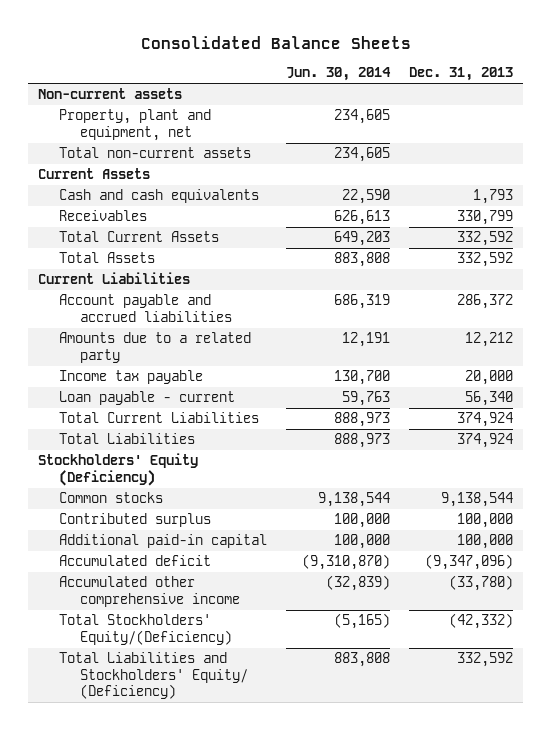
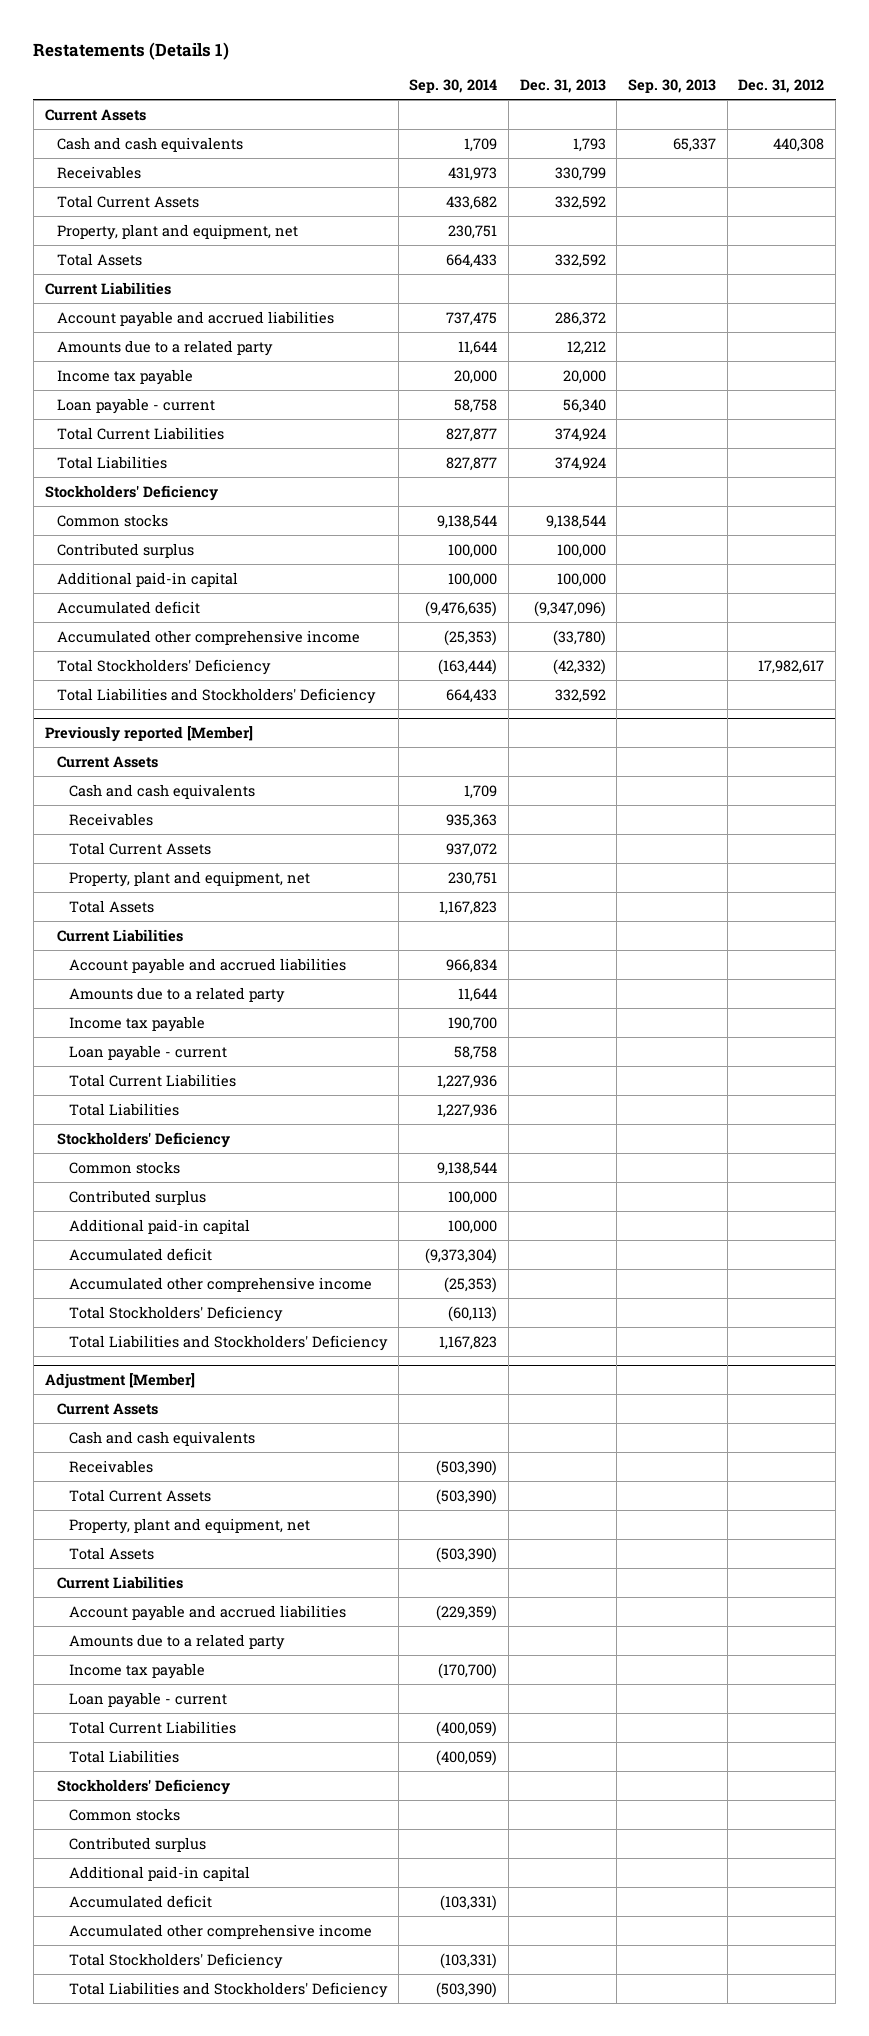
[140,35,411,49] Consolidated Balance Sheets -> [33,42,230,61] Restatements (Details 1)
[286,67,392,82] Jun. 30, 2014 -> none
none -> [409,79,498,94] Sep. 30, 2014
none -> [628,79,717,94] Sep. 30, 2013
none -> [738,79,825,94] Dec. 31, 2012
[37,88,182,100] Non-current assets -> none
[58,147,251,159] Total non-current assets -> none
[58,109,211,141] Property, plant and equipment, net -> [56,223,298,240] Property, plant and equipment, net
[37,453,198,486] Stockholders' Equity (Deficiency) -> [44,484,218,501] Stockholders' Deficiency
[58,614,232,645] Total Stockholders' Equity/(Deficiency) -> [56,658,271,675] Total Stockholders' Deficiency
[58,652,248,700] Total Liabilities and Stockholders' Equity/ (Deficiency) -> [56,687,376,704] Total Liabilities and Stockholders' Deficiency
none -> [44,726,253,743] Previously reported [Member]
none -> [56,755,158,768] Current Assets
none -> [68,783,255,799] Cash and cash equivalents
none -> [68,812,153,826] Receivables
none -> [68,841,211,855] Total Current Assets
none -> [68,870,310,887] Property, plant and equipment, net
none -> [68,899,154,913] Total Assets
none -> [56,928,183,942] Current Liabilities
none -> [68,957,346,974] Account payable and accrued liabilities
none -> [68,986,285,1003] Amounts due to a related party
none -> [68,1015,205,1032] Income tax payable
none -> [68,1044,227,1061] Loan payable - current
none -> [68,1073,236,1087] Total Current Liabilities
none -> [68,1102,179,1116] Total Liabilities
none -> [56,1131,230,1148] Stockholders' Deficiency
none -> [68,1160,180,1174] Common stocks
none -> [68,1189,206,1205] Contributed surplus
none -> [68,1218,250,1234] Additional paid-in capital
none -> [68,1247,212,1261] Accumulated deficit
none -> [68,1276,372,1292] Accumulated other comprehensive income
none -> [68,1305,283,1322] Total Stockholders' Deficiency
none -> [68,1334,388,1351] Total Liabilities and Stockholders' Deficiency
none -> [44,1373,195,1390] Adjustment [Member]
none -> [56,1402,158,1415] Current Assets
none -> [68,1430,255,1446] Cash and cash equivalents
none -> [68,1459,153,1473] Receivables
none -> [68,1488,211,1502] Total Current Assets
none -> [68,1517,310,1534] Property, plant and equipment, net
none -> [68,1546,154,1560] Total Assets
none -> [56,1575,183,1589] Current Liabilities
none -> [68,1604,346,1621] Account payable and accrued liabilities
none -> [68,1633,285,1650] Amounts due to a related party
none -> [68,1662,205,1679] Income tax payable
none -> [68,1691,227,1708] Loan payable - current
none -> [68,1720,236,1734] Total Current Liabilities
none -> [68,1749,179,1763] Total Liabilities
none -> [56,1778,230,1795] Stockholders' Deficiency
none -> [68,1807,180,1821] Common stocks
none -> [68,1836,206,1852] Contributed surplus
none -> [68,1865,250,1881] Additional paid-in capital
none -> [68,1894,212,1908] Accumulated deficit
none -> [68,1923,372,1939] Accumulated other comprehensive income
none -> [68,1952,283,1969] Total Stockholders' Deficiency
none -> [68,1981,388,1998] Total Liabilities and Stockholders' Deficiency

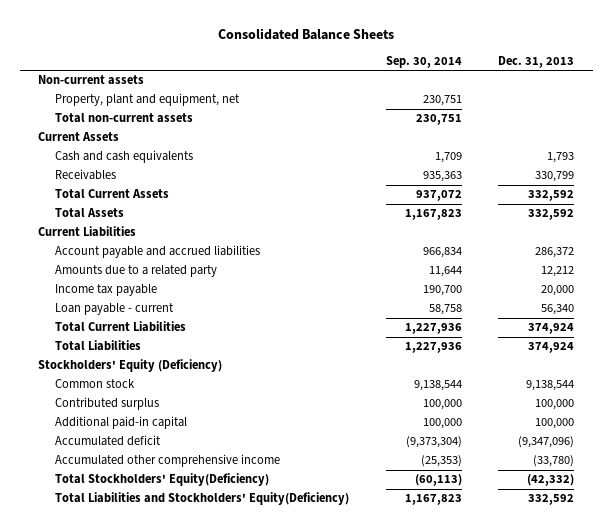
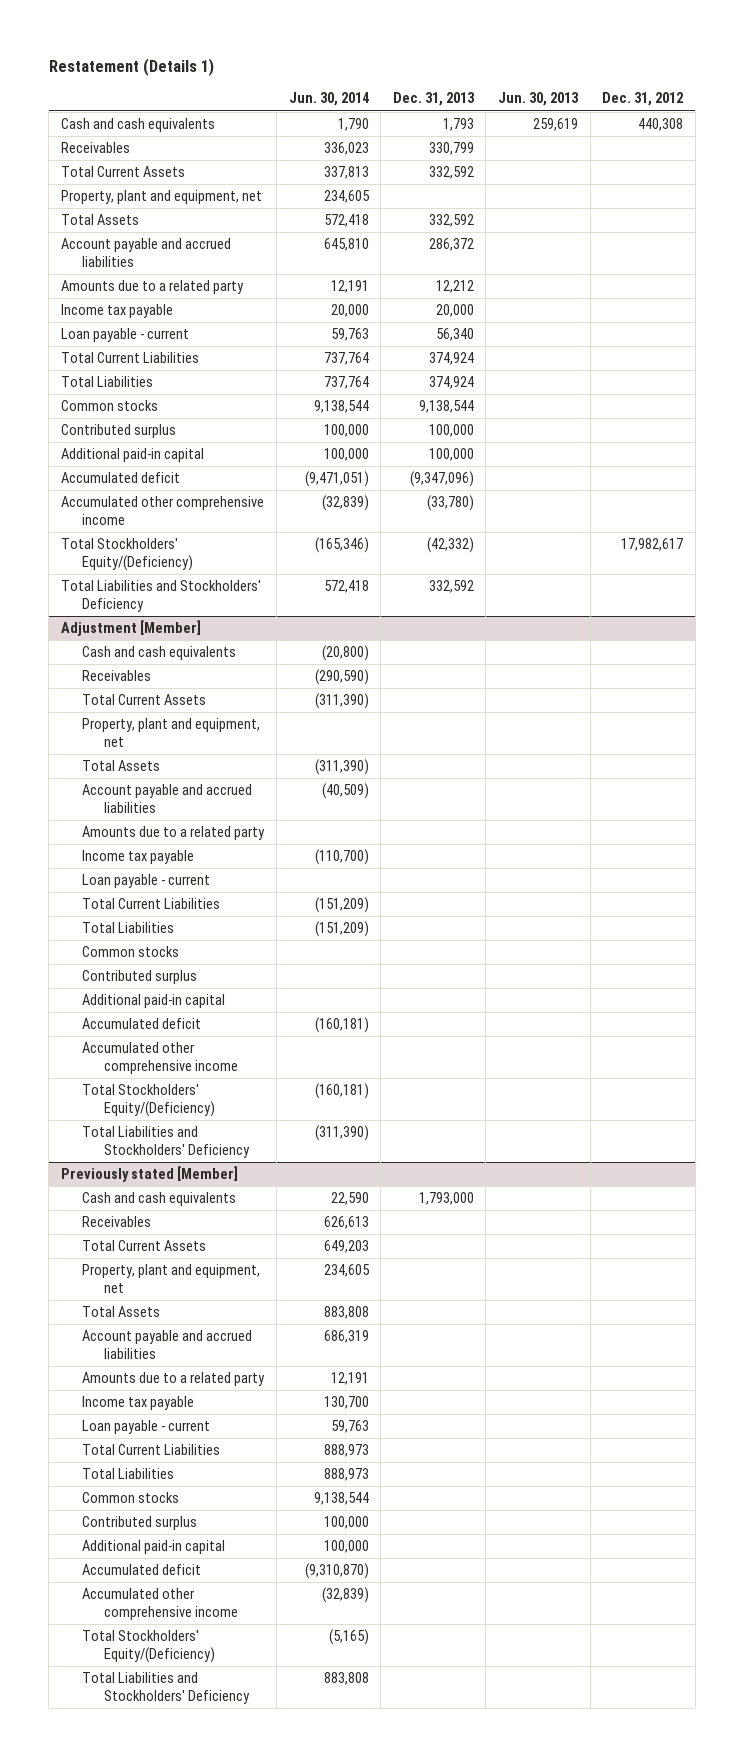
[218,28,395,41] Consolidated Balance Sheets -> [48,57,214,76] Restatement (Details 1)
[385,55,462,68] Sep. 30, 2014 -> none
none -> [288,92,369,107] Jun. 30, 2014
none -> [497,92,579,107] Jun. 30, 2013
none -> [602,92,684,107] Dec. 31, 2012
[38,75,145,86] Non-current assets -> none
[55,113,194,124] Total non-current assets -> none
[38,132,120,142] Current Assets -> none
[55,93,241,107] Property, plant and equipment, net -> [61,190,263,205] Property, plant and equipment, net
[38,226,137,238] Current Liabilities -> none
[38,359,223,373] Stockholders' Equity (Deficiency) -> none
[55,379,136,389] Common stock -> [61,400,159,412] Common stocks
[55,473,270,487] Total Stockholders' Equity(Deficiency) -> [61,538,194,572] Total Stockholders' Equity/(Deficiency)
[55,492,350,506] Total Liabilities and Stockholders' Equity(Deficiency) -> [61,580,262,613] Total Liabilities and Stockholders' Deficiency
none -> [61,620,202,637] Adjustment [Member]
none -> [82,646,237,661] Cash and cash equivalents
none -> [82,670,152,682] Receivables
none -> [82,694,207,706] Total Current Assets
none -> [82,718,261,748] Property, plant and equipment, net
none -> [82,760,161,772] Total Assets
none -> [82,784,253,814] Account payable and accrued liabilities
none -> [82,826,266,841] Amounts due to a related party
none -> [82,850,195,865] Income tax payable
none -> [82,874,211,889] Loan payable - current
none -> [82,898,221,910] Total Current Liabilities
none -> [82,922,175,934] Total Liabilities
none -> [82,946,180,958] Common stocks
none -> [82,970,198,985] Contributed surplus
none -> [82,994,226,1009] Additional paid-in capital
none -> [82,1018,202,1030] Accumulated deficit
none -> [82,1042,238,1075] Accumulated other comprehensive income
none -> [82,1084,215,1118] Total Stockholders' Equity/(Deficiency)
none -> [82,1126,250,1159] Total Liabilities and Stockholders' Deficiency
none -> [61,1166,239,1183] Previously stated [Member]
none -> [82,1192,237,1207] Cash and cash equivalents
none -> [82,1216,152,1228] Receivables
none -> [82,1240,207,1252] Total Current Assets
none -> [82,1264,261,1294] Property, plant and equipment, net
none -> [82,1306,161,1318] Total Assets
none -> [82,1330,253,1360] Account payable and accrued liabilities
none -> [82,1372,266,1387] Amounts due to a related party
none -> [82,1396,195,1411] Income tax payable
none -> [82,1420,211,1435] Loan payable - current
none -> [82,1444,221,1456] Total Current Liabilities
none -> [82,1468,175,1480] Total Liabilities
none -> [82,1492,180,1504] Common stocks
none -> [82,1516,198,1531] Contributed surplus
none -> [82,1540,226,1555] Additional paid-in capital
none -> [82,1564,202,1576] Accumulated deficit
none -> [82,1588,238,1621] Accumulated other comprehensive income
none -> [82,1630,215,1664] Total Stockholders' Equity/(Deficiency)
none -> [82,1672,250,1705] Total Liabilities and Stockholders' Deficiency

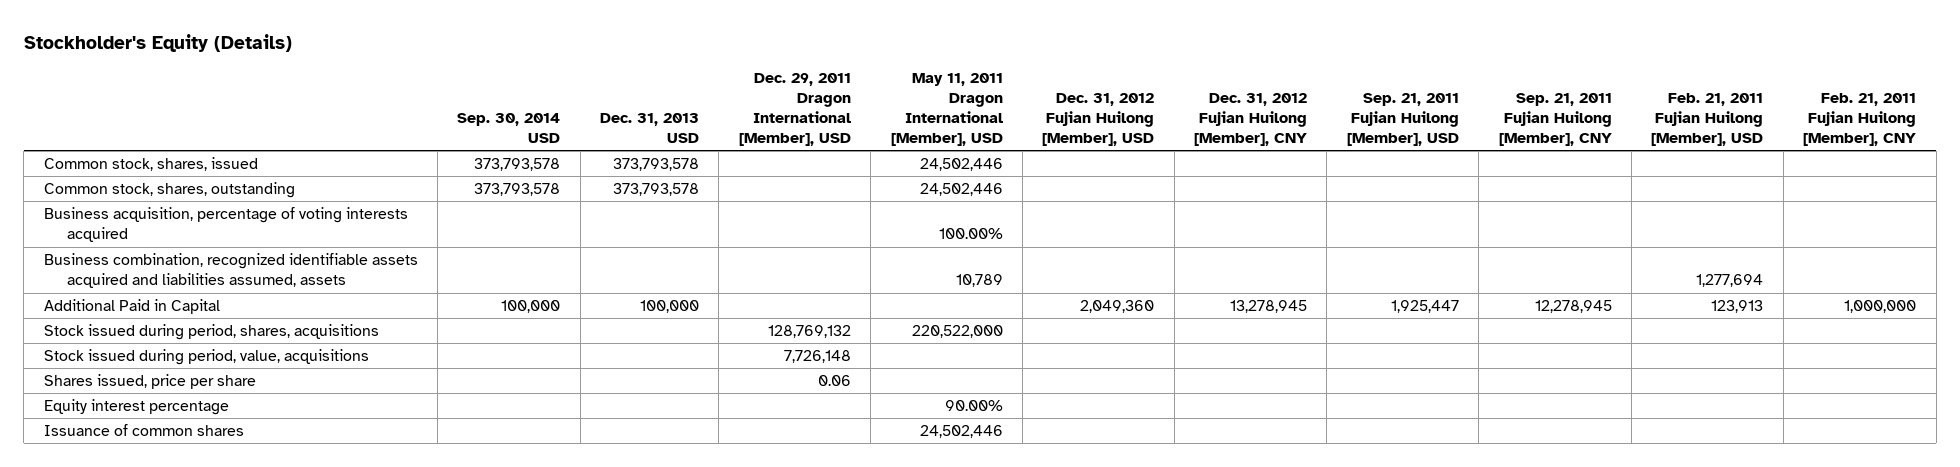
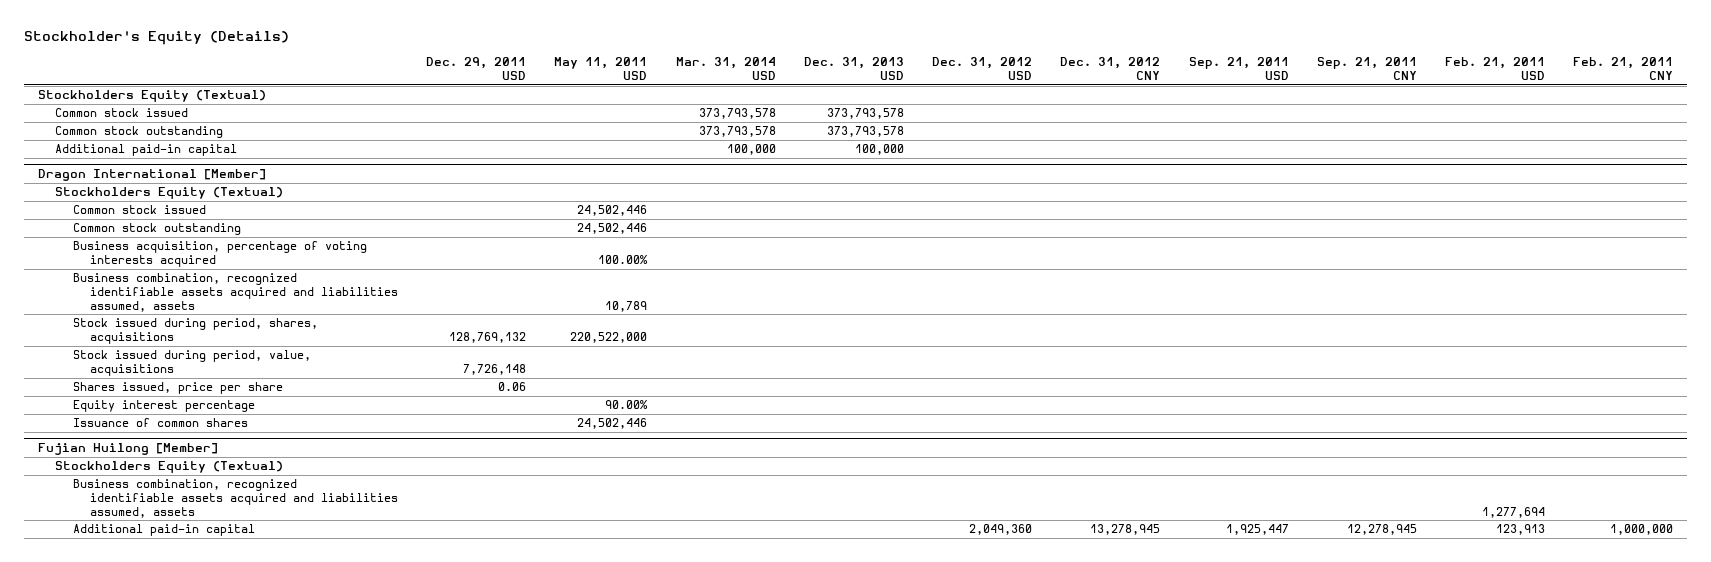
[457,113,561,144] Sep. 30, 2014 USD -> none
[738,72,851,147] Dec. 29, 2011 Dragon International [Member], USD -> none
[890,72,1003,147] May 11, 2011 Dragon International [Member], USD -> none
[1042,92,1155,147] Dec. 31, 2012 Fujian Huilong [Member], USD -> none
[1194,92,1308,147] Dec. 31, 2012 Fujian Huilong [Member], CNY -> none
[1346,92,1459,147] Sep. 21, 2011 Fujian Huilong [Member], USD -> none
[1498,92,1612,147] Sep. 21, 2011 Fujian Huilong [Member], CNY -> none
[1651,92,1764,147] Feb. 21, 2011 Fujian Huilong [Member], USD -> none
[1803,92,1917,147] Feb. 21, 2011 Fujian Huilong [Member], CNY -> none
none -> [426,57,527,80] Dec. 29, 2011 USD
none -> [554,57,648,80] May 11, 2011 USD
none -> [675,57,776,80] Mar. 31, 2014 USD
none -> [932,57,1033,80] Dec. 31, 2012 USD
none -> [1060,57,1161,80] Dec. 31, 2012 CNY
none -> [1188,57,1289,80] Sep. 21, 2011 USD
none -> [1316,57,1417,80] Sep. 21, 2011 CNY
none -> [1445,57,1546,80] Feb. 21, 2011 USD
none -> [1573,57,1674,80] Feb. 21, 2011 CNY
[43,207,408,243] Business acquisition, percentage of voting interests acquired -> none
[43,253,418,289] Business combination, recognized identifiable assets acquired and liabilities assumed, assets -> none
[43,324,379,341] Stock issued during period, shares, acquisitions -> none
[43,349,369,366] Stock issued during period, value, acquisitions -> none
[43,374,256,390] Shares issued, price per share -> none
[43,399,229,416] Equity interest percentage -> none
[43,424,244,437] Issuance of common shares -> none
none -> [37,90,266,103] Stockholders Equity (Textual)
[43,157,258,172] Common stock, shares, issued -> [55,108,189,118] Common stock issued
[43,182,295,199] Common stock, shares, outstanding -> [55,126,224,139] Common stock outstanding
[43,299,220,315] Additional Paid in Capital -> [55,144,238,157] Additional paid-in capital
none -> [37,169,266,182] Dragon International [Member]
none -> [55,187,284,200] Stockholders Equity (Textual)
none -> [72,205,206,215] Common stock issued
none -> [72,223,241,236] Common stock outstanding
none -> [72,241,367,268] Business acquisition, percentage of voting interests acquired
none -> [72,273,399,312] Business combination, recognized identifiable assets acquired and liabilities assumed, assets
none -> [72,318,318,345] Stock issued during period, shares, acquisitions
none -> [72,350,311,377] Stock issued during period, value, acquisitions
none -> [72,382,283,395] Shares issued, price per share
none -> [72,400,255,413] Equity interest percentage
none -> [72,418,248,428] Issuance of common shares
none -> [37,443,218,456] Fujian Huilong [Member]
none -> [55,461,284,474] Stockholders Equity (Textual)
none -> [72,479,399,518] Business combination, recognized identifiable assets acquired and liabilities assumed, assets
none -> [72,524,255,537] Additional paid-in capital

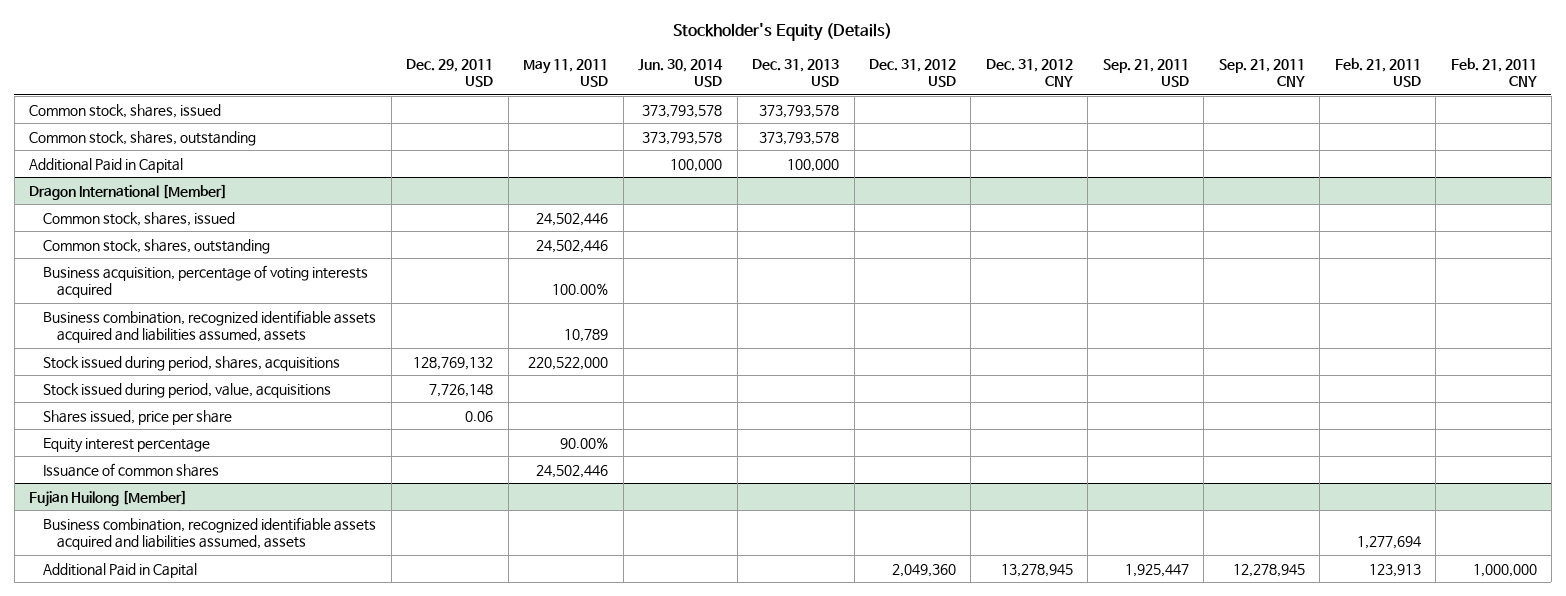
[675,57,776,80] Mar. 31, 2014 USD -> none
none -> [638,58,724,88] Jun. 30, 2014 USD
[37,90,266,103] Stockholders Equity (Textual) -> none
[55,108,189,118] Common stock issued -> [29,103,222,118] Common stock, shares, issued
[55,126,224,139] Common stock outstanding -> [29,130,257,146] Common stock, shares, outstanding
[55,144,238,157] Additional paid-in capital -> [29,157,184,173] Additional Paid in Capital
[55,187,284,200] Stockholders Equity (Textual) -> none
[72,205,206,215] Common stock issued -> [43,211,236,226] Common stock, shares, issued
[72,223,241,236] Common stock outstanding -> [43,238,271,254] Common stock, shares, outstanding
[55,461,284,474] Stockholders Equity (Textual) -> none
[72,524,255,537] Additional paid-in capital -> [43,562,198,578] Additional Paid in Capital

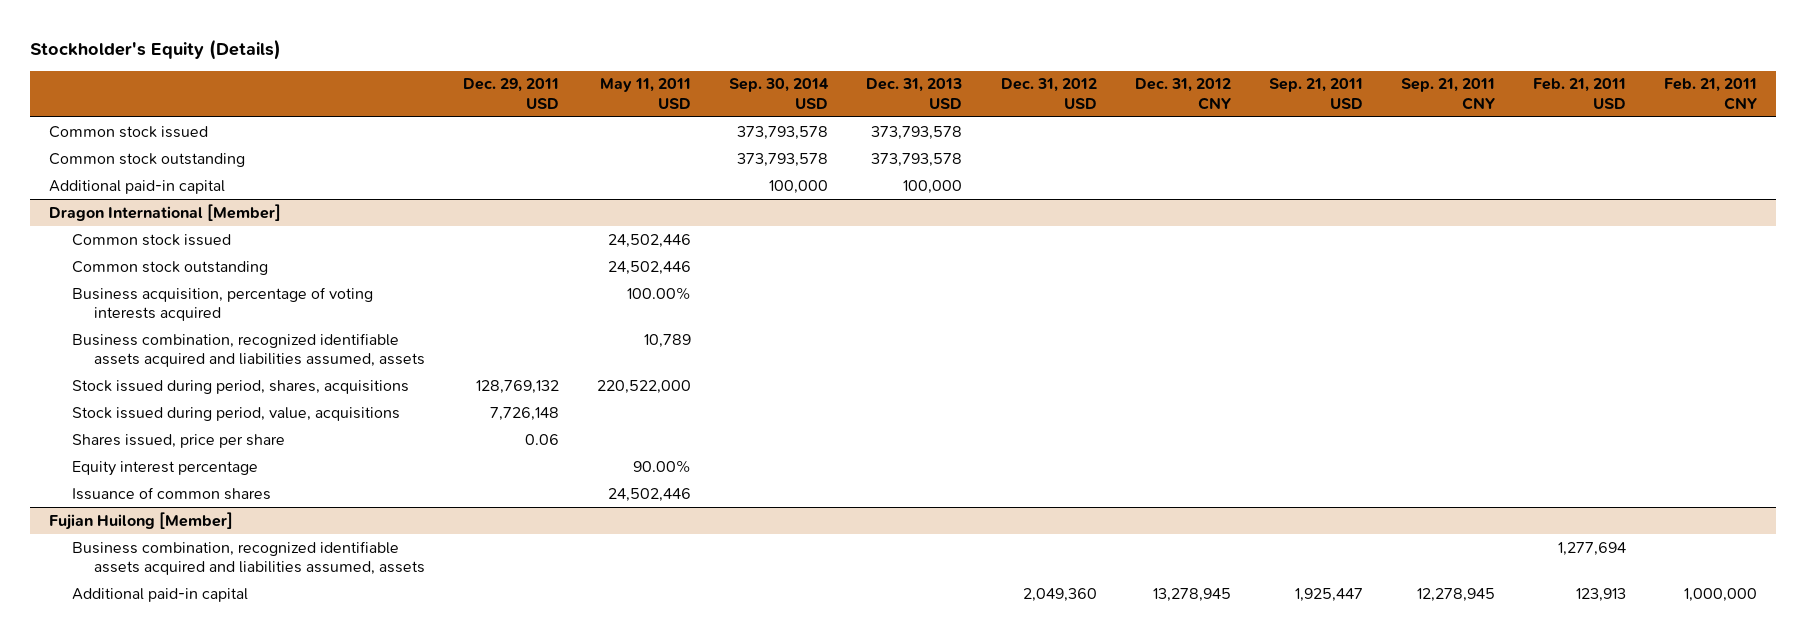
[638,58,724,88] Jun. 30, 2014 USD -> none
none -> [729,78,830,109] Sep. 30, 2014 USD
[29,103,222,118] Common stock, shares, issued -> [49,125,209,138] Common stock issued
[29,130,257,146] Common stock, shares, outstanding -> [49,152,246,167] Common stock outstanding
[29,157,184,173] Additional Paid in Capital -> [49,179,226,194] Additional paid-in capital
[43,211,236,226] Common stock, shares, issued -> [71,233,231,246] Common stock issued
[43,238,271,254] Common stock, shares, outstanding -> [71,260,268,275] Common stock outstanding
[43,562,198,578] Additional Paid in Capital -> [71,587,248,602] Additional paid-in capital

